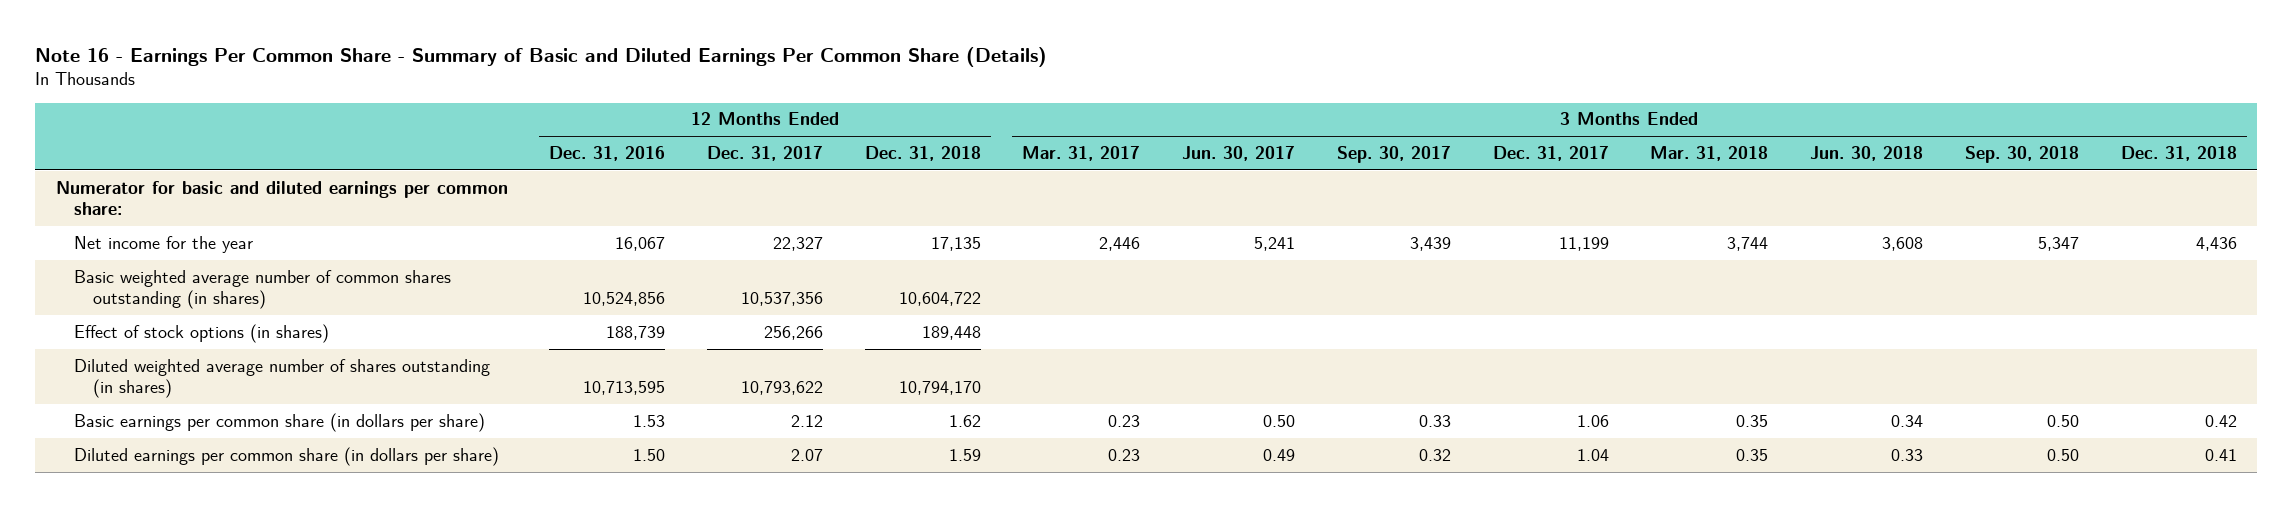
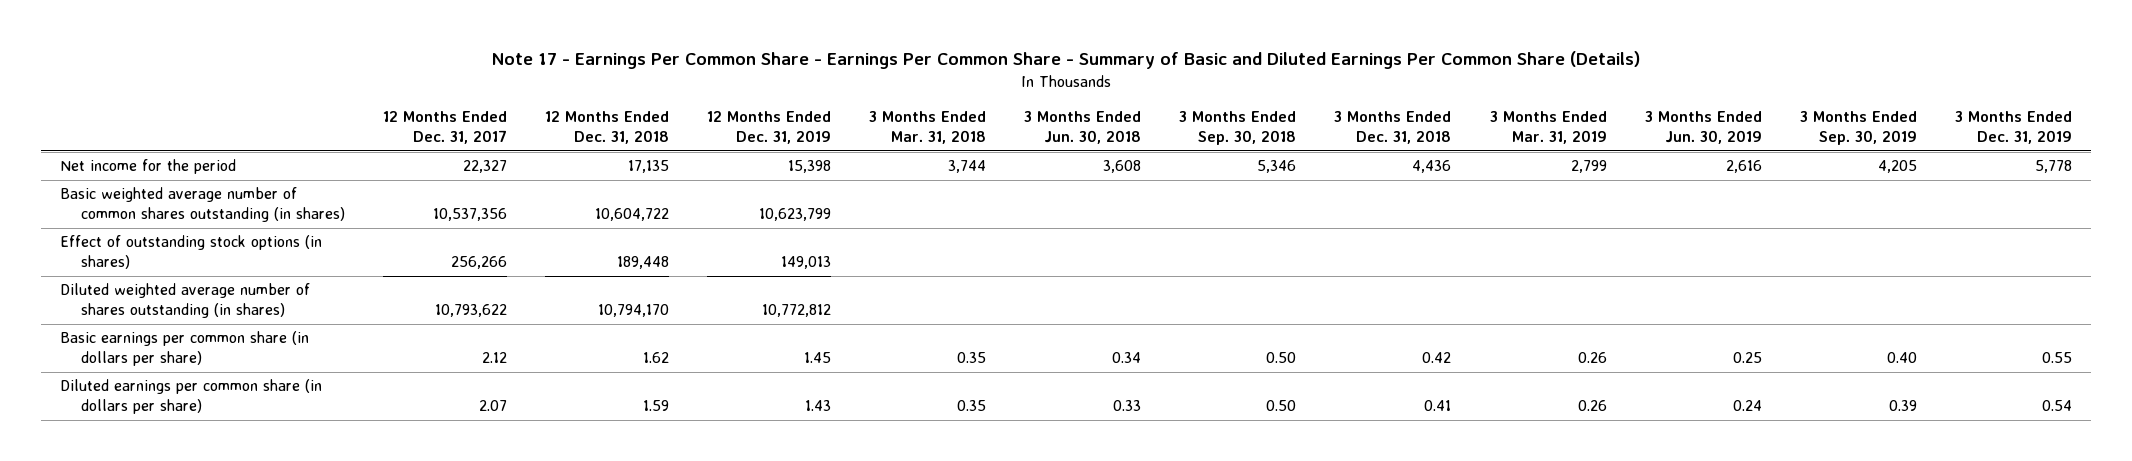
[34,46,1047,67] Note 16 - Earnings Per Common Share - Summary of Basic and Diluted Earnings Per Common Share (Details) -> [490,51,1640,70] Note 17 - Earnings Per Common Share - Earnings Per Common Share - Summary of Basic and Diluted Earnings Per Common Share (Details)
[549,145,666,161] Dec. 31, 2016 -> none
[1022,145,1141,161] Mar. 31, 2017 -> none
[1182,145,1296,161] Jun. 30, 2017 -> none
[1336,145,1451,163] Sep. 30, 2017 -> none
[1492,145,1609,161] Dec. 31, 2017 -> none
none -> [707,111,832,145] 12 Months Ended Dec. 31, 2019
none -> [1489,111,1607,145] 3 Months Ended Mar. 31, 2019
none -> [1644,111,1762,145] 3 Months Ended Jun. 30, 2019
none -> [1799,111,1917,146] 3 Months Ended Sep. 30, 2019
none -> [1954,111,2072,145] 3 Months Ended Dec. 31, 2019
[55,180,508,216] Numerator for basic and diluted earnings per common share: -> none
[74,235,254,253] Net income for the year -> [59,159,236,175] Net income for the period
[2037,236,2079,251] 5,347 -> [1257,160,1297,174] 5,346
[74,323,330,343] Effect of stock options (in shares) -> [59,235,322,270] Effect of outstanding stock options (in shares)

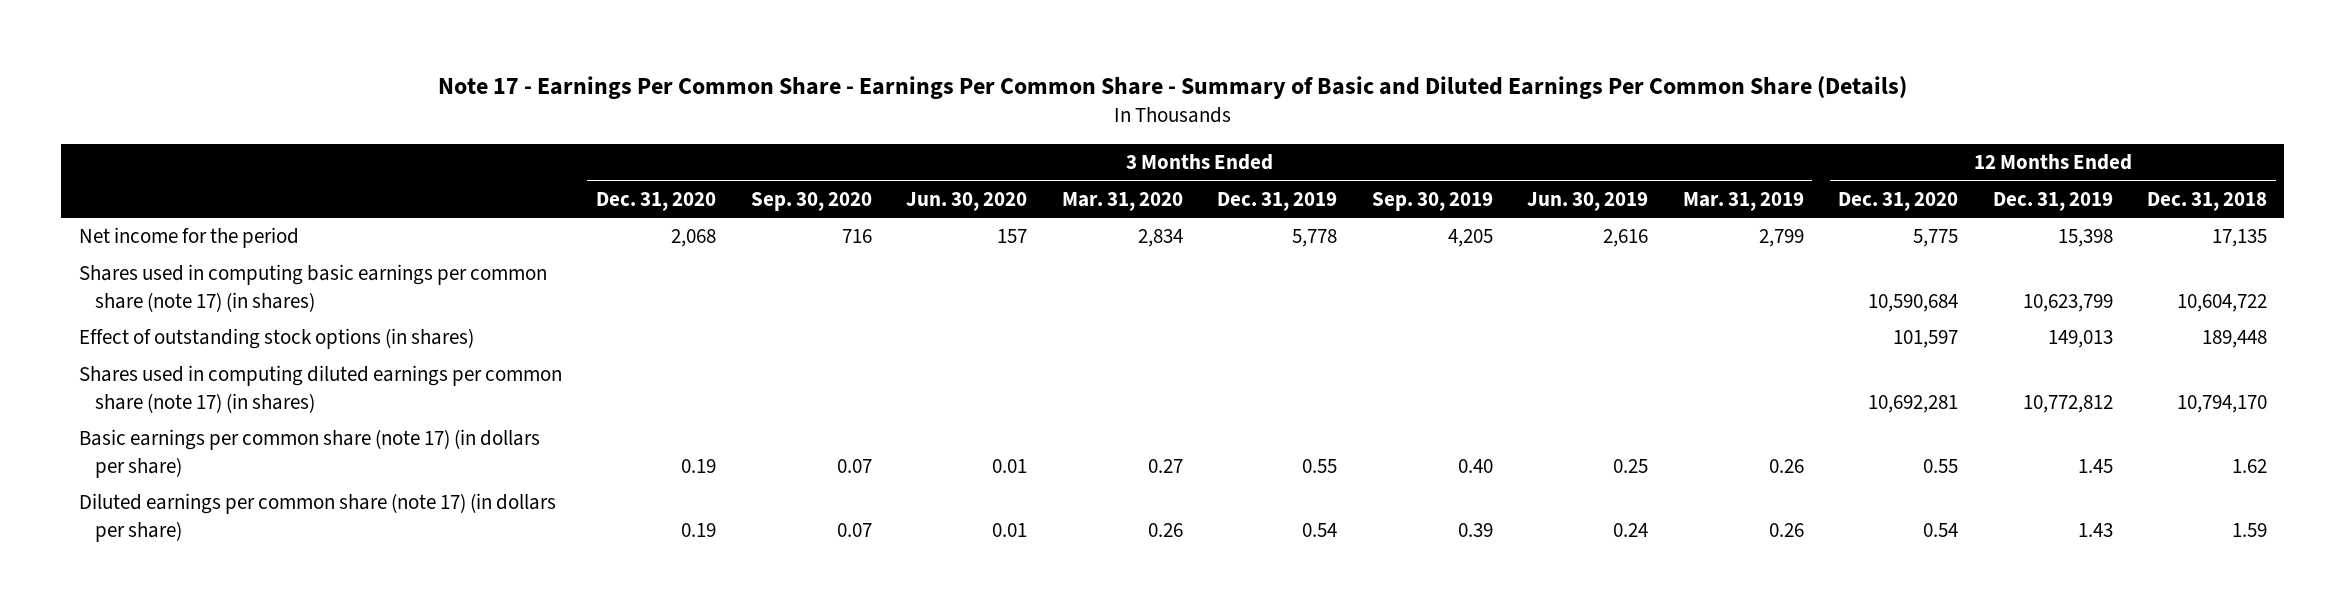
[382,111,507,145] 12 Months Ended Dec. 31, 2017 -> none
[869,111,987,145] 3 Months Ended Mar. 31, 2018 -> none
[1024,111,1142,145] 3 Months Ended Jun. 30, 2018 -> none
[1179,111,1297,146] 3 Months Ended Sep. 30, 2018 -> none
[1334,111,1452,145] 3 Months Ended Dec. 31, 2018 -> none
none -> [596,191,717,211] Dec. 31, 2020
none -> [750,191,872,211] Sep. 30, 2020
none -> [906,191,1028,211] Jun. 30, 2020
none -> [1061,191,1183,211] Mar. 31, 2020
none -> [1838,191,1959,211] Dec. 31, 2020
[59,187,345,223] Basic weighted average number of common shares outstanding (in shares) -> [78,264,547,312] Shares used in computing basic earnings per common share (note 17) (in shares)
[59,283,310,319] Diluted weighted average number of shares outstanding (in shares) -> [78,365,562,413] Shares used in computing diluted earnings per common share (note 17) (in shares)
[59,331,309,367] Basic earnings per common share (in dollars per share) -> [78,429,540,478] Basic earnings per common share (note 17) (in dollars per share)
[59,379,322,415] Diluted earnings per common share (in dollars per share) -> [78,493,556,542] Diluted earnings per common share (note 17) (in dollars per share)

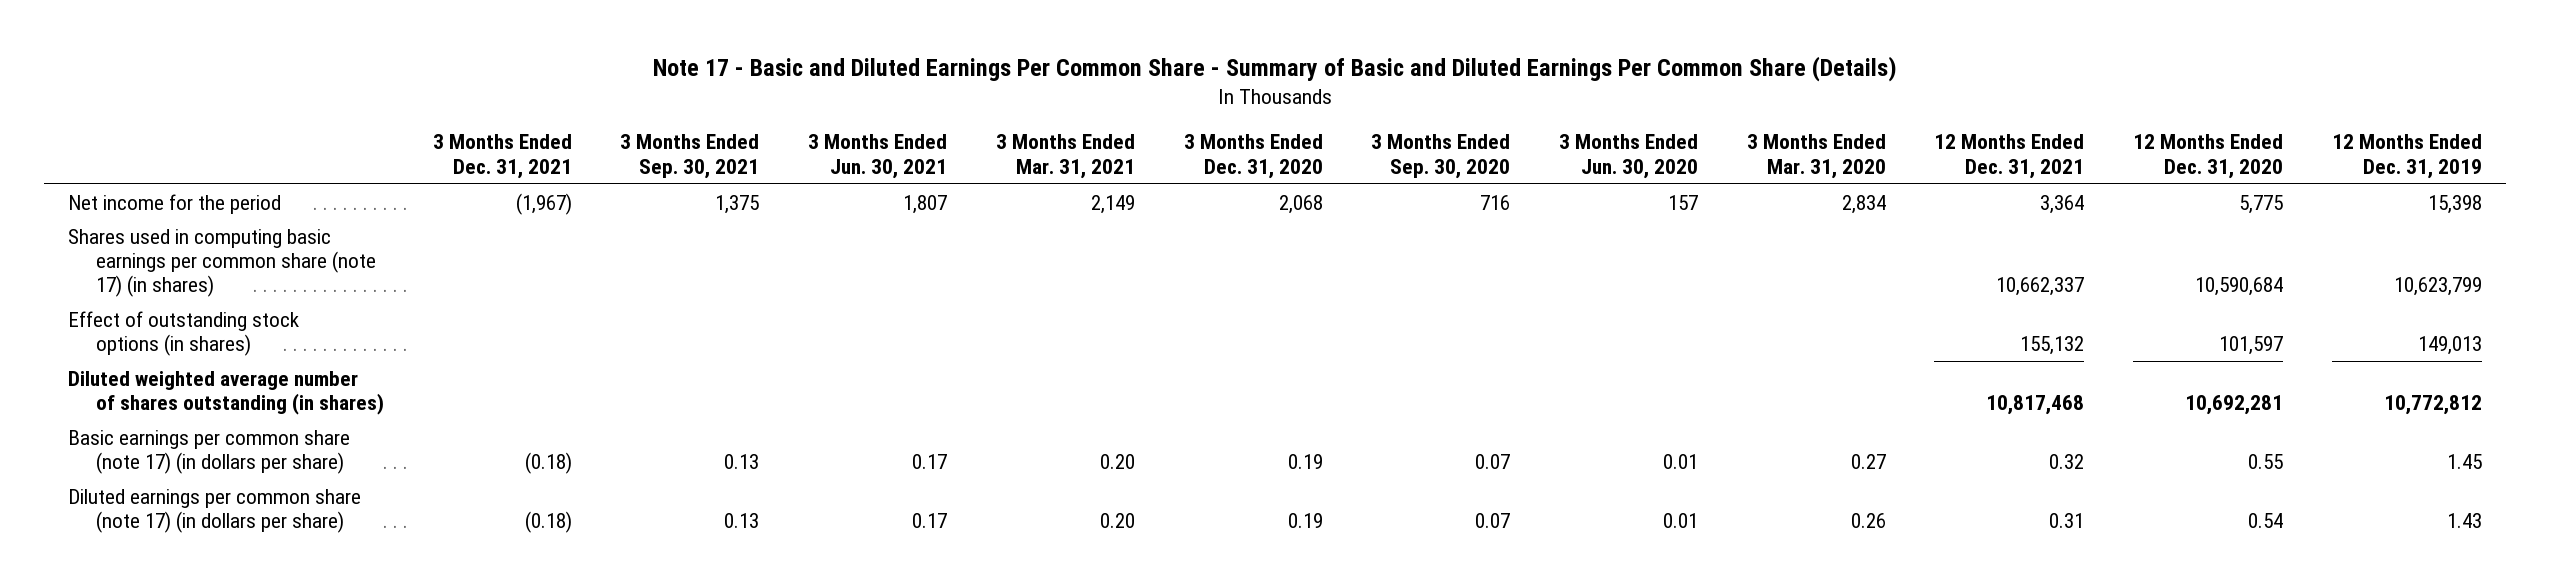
[437,75,1907,99] Note 17 - Earnings Per Common Share - Earnings Per Common Share - Summary of Basic and Diluted Earnings Per Common Share (Details) -> [652,55,1897,82] Note 17 - Basic and Diluted Earnings Per Common Share - Summary of Basic and Diluted Earnings Per Common Share (Details)
[1217,191,1338,211] Dec. 31, 2019 -> none
[1371,191,1493,211] Sep. 30, 2019 -> none
[1527,191,1649,211] Jun. 30, 2019 -> none
[1682,191,1804,211] Mar. 31, 2019 -> none
[2147,191,2268,211] Dec. 31, 2018 -> none
none -> [432,134,572,179] 3 Months Ended Dec. 31, 2021
none -> [620,134,760,179] 3 Months Ended Sep. 30, 2021
none -> [808,134,948,179] 3 Months Ended Jun. 30, 2021
none -> [995,134,1135,179] 3 Months Ended Mar. 31, 2021
none -> [1934,134,2085,179] 12 Months Ended Dec. 31, 2021
[78,365,562,413] Shares used in computing diluted earnings per common share (note 17) (in shares) -> [68,370,385,415] Diluted weighted average number of shares outstanding (in shares)

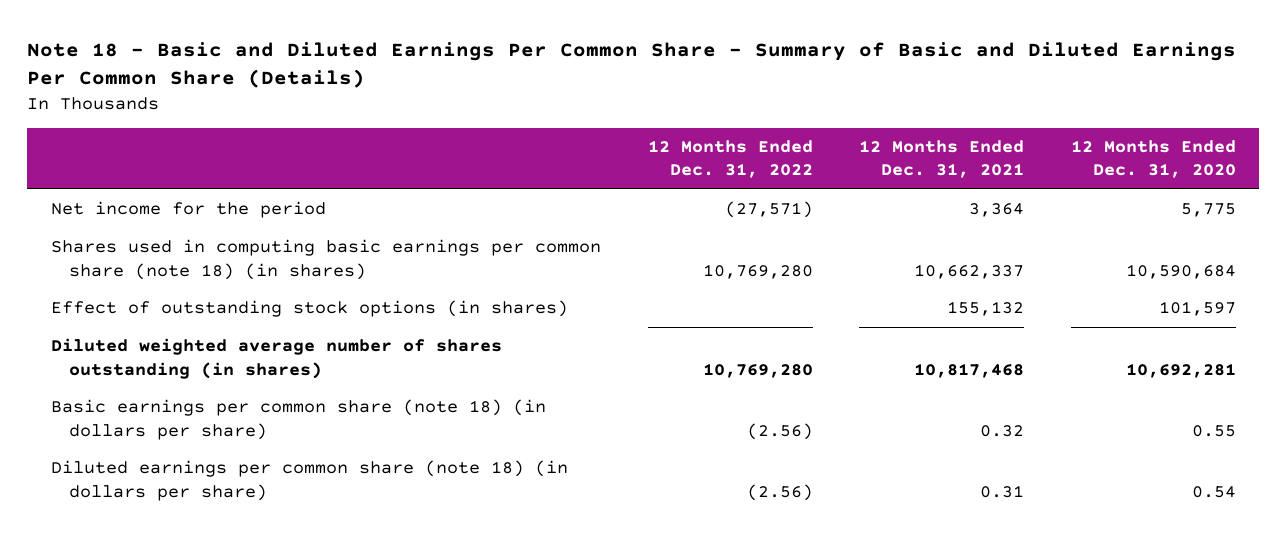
[652,55,1897,82] Note 17 - Basic and Diluted Earnings Per Common Share - Summary of Basic and Diluted Earnings Per Common Share (Details) -> [27,41,1237,89] Note 18 - Basic and Diluted Earnings Per Common Share - Summary of Basic and Diluted Earnings Per Common Share (Details)
[432,134,572,179] 3 Months Ended Dec. 31, 2021 -> none
[620,134,760,179] 3 Months Ended Sep. 30, 2021 -> none
[808,134,948,179] 3 Months Ended Jun. 30, 2021 -> none
[995,134,1135,179] 3 Months Ended Mar. 31, 2021 -> none
[1183,134,1323,179] 3 Months Ended Dec. 31, 2020 -> none
[1371,134,1511,179] 3 Months Ended Sep. 30, 2020 -> none
[1559,134,1699,179] 3 Months Ended Jun. 30, 2020 -> none
[1746,134,1886,179] 3 Months Ended Mar. 31, 2020 -> none
[2331,134,2482,179] 12 Months Ended Dec. 31, 2019 -> none
none -> [647,139,813,179] 12 Months Ended Dec. 31, 2022
[68,228,377,298] Shares used in computing basic earnings per common share (note 17) (in shares) -> [50,239,601,280] Shares used in computing basic earnings per common share (note 18) (in shares)
[68,429,351,474] Basic earnings per common share (note 17) (in dollars per share) -> [50,399,546,440] Basic earnings per common share (note 18) (in dollars per share)
[68,488,362,533] Diluted earnings per common share (note 17) (in dollars per share) -> [50,460,568,501] Diluted earnings per common share (note 18) (in dollars per share)

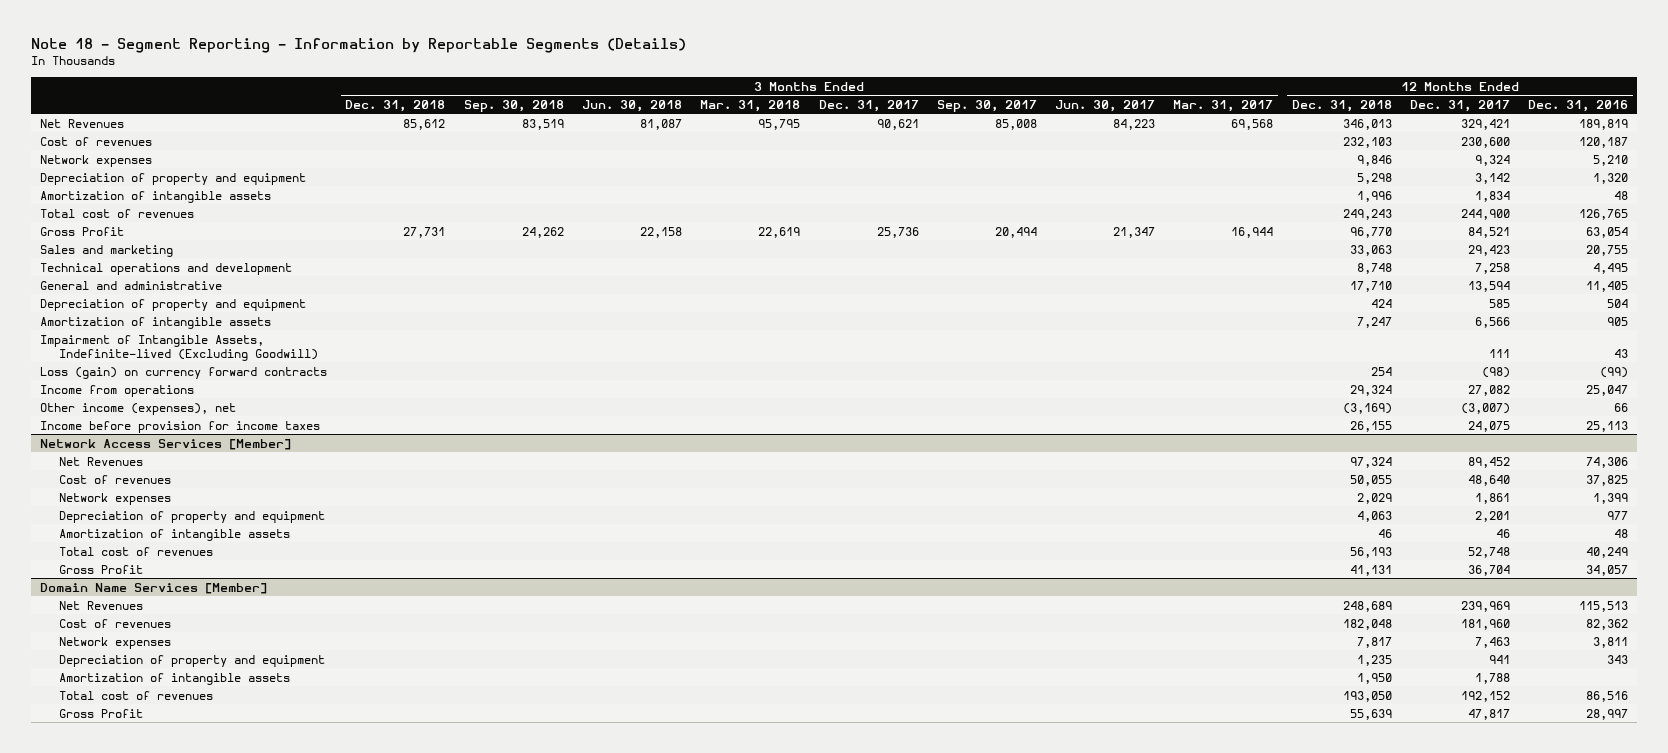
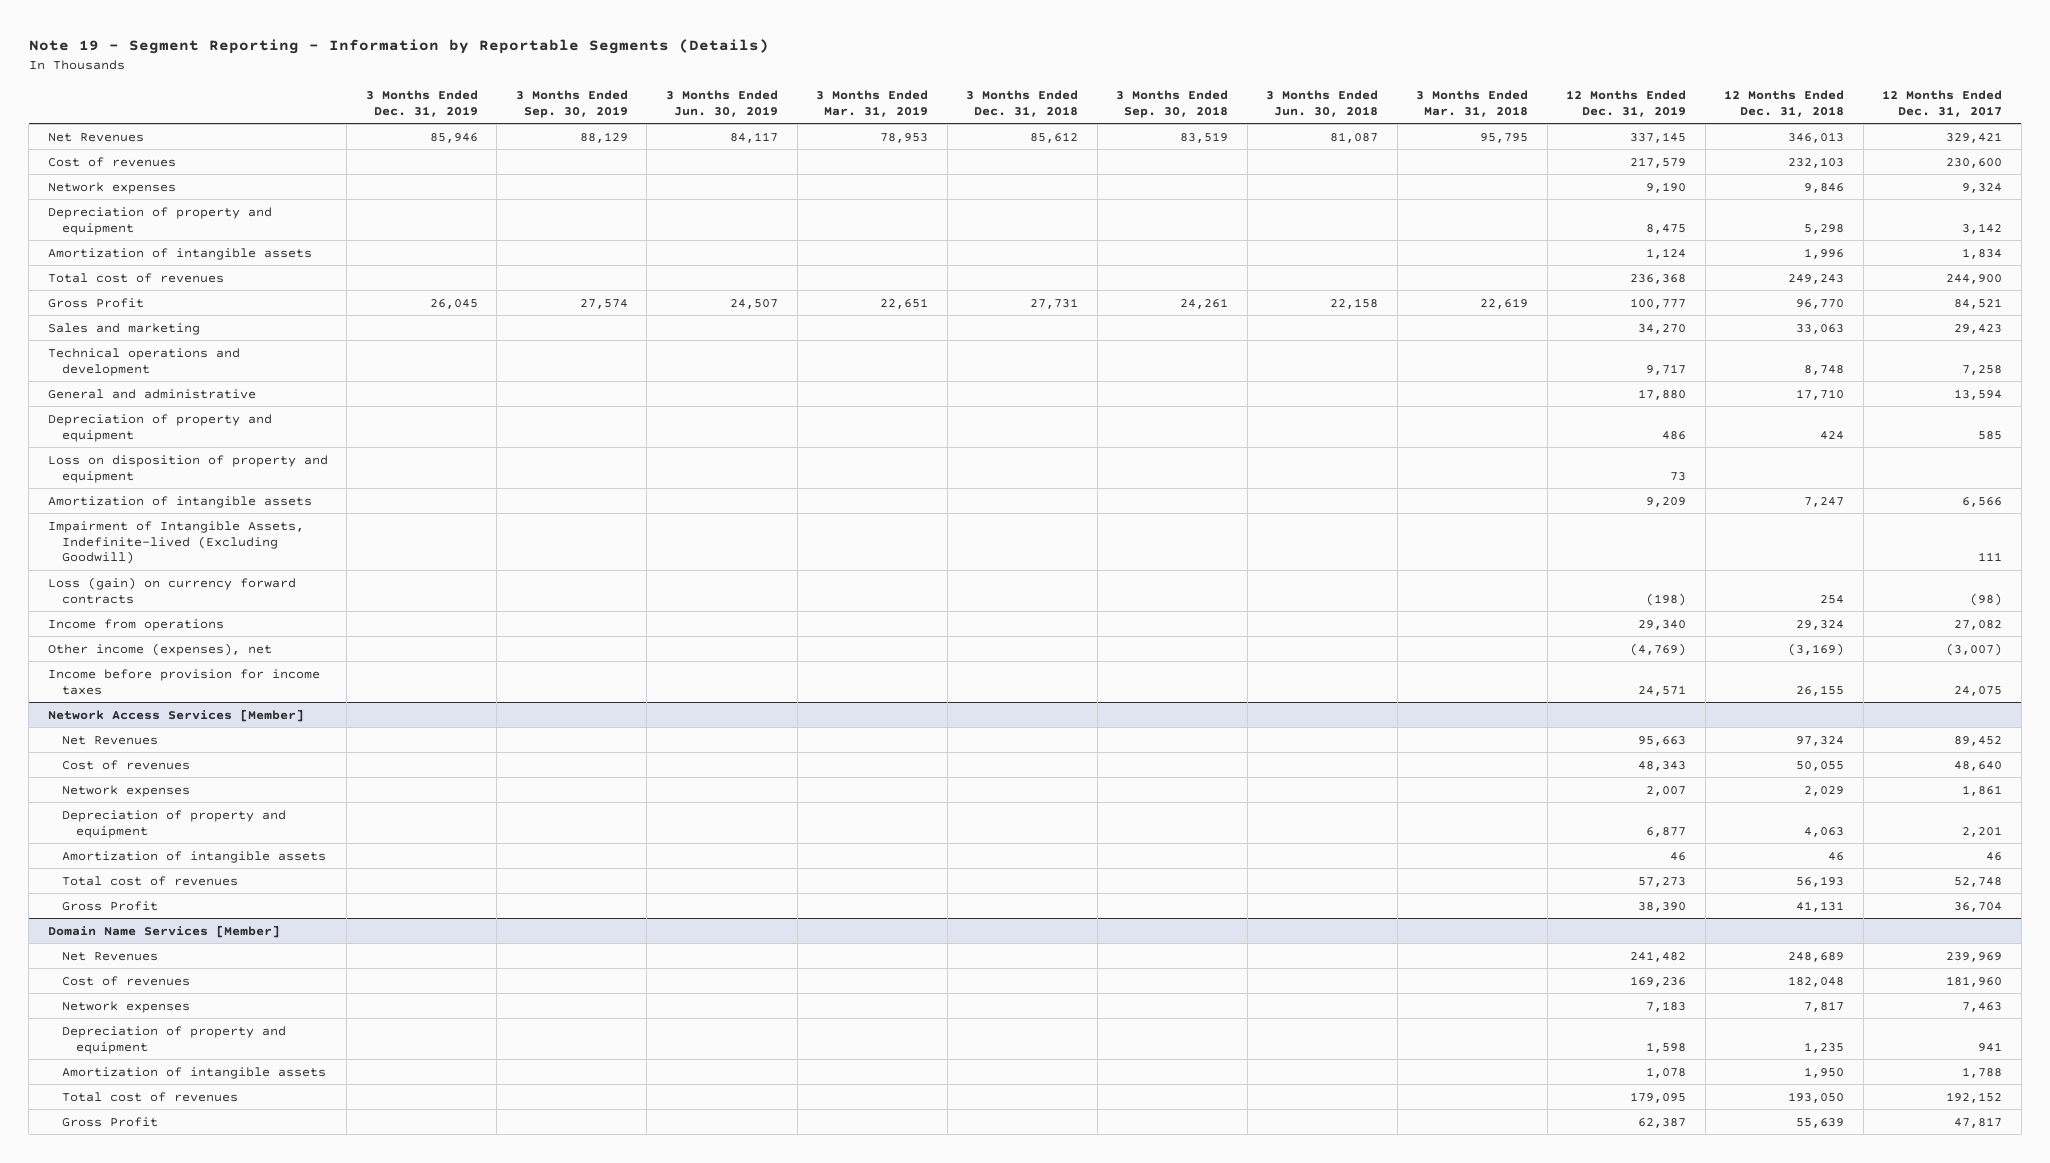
[30,38,686,54] Note 18 - Segment Reporting - Information by Reportable Segments (Details) -> [28,39,769,55] Note 19 - Segment Reporting - Information by Reportable Segments (Details)
[818,99,919,112] Dec. 31, 2017 -> none
[936,99,1037,112] Sep. 30, 2017 -> none
[1055,99,1156,112] Jun. 30, 2017 -> none
[1173,99,1274,112] Mar. 31, 2017 -> none
[1528,99,1629,112] Dec. 31, 2016 -> none
none -> [365,90,478,117] 3 Months Ended Dec. 31, 2019
none -> [515,90,628,118] 3 Months Ended Sep. 30, 2019
none -> [665,90,778,117] 3 Months Ended Jun. 30, 2019
none -> [816,90,929,117] 3 Months Ended Mar. 31, 2019
none -> [1566,90,1687,117] 12 Months Ended Dec. 31, 2019
[521,226,564,238] 24,262 -> [1180,297,1229,309] 24,261
none -> [47,454,328,483] Loss on disposition of property and equipment

